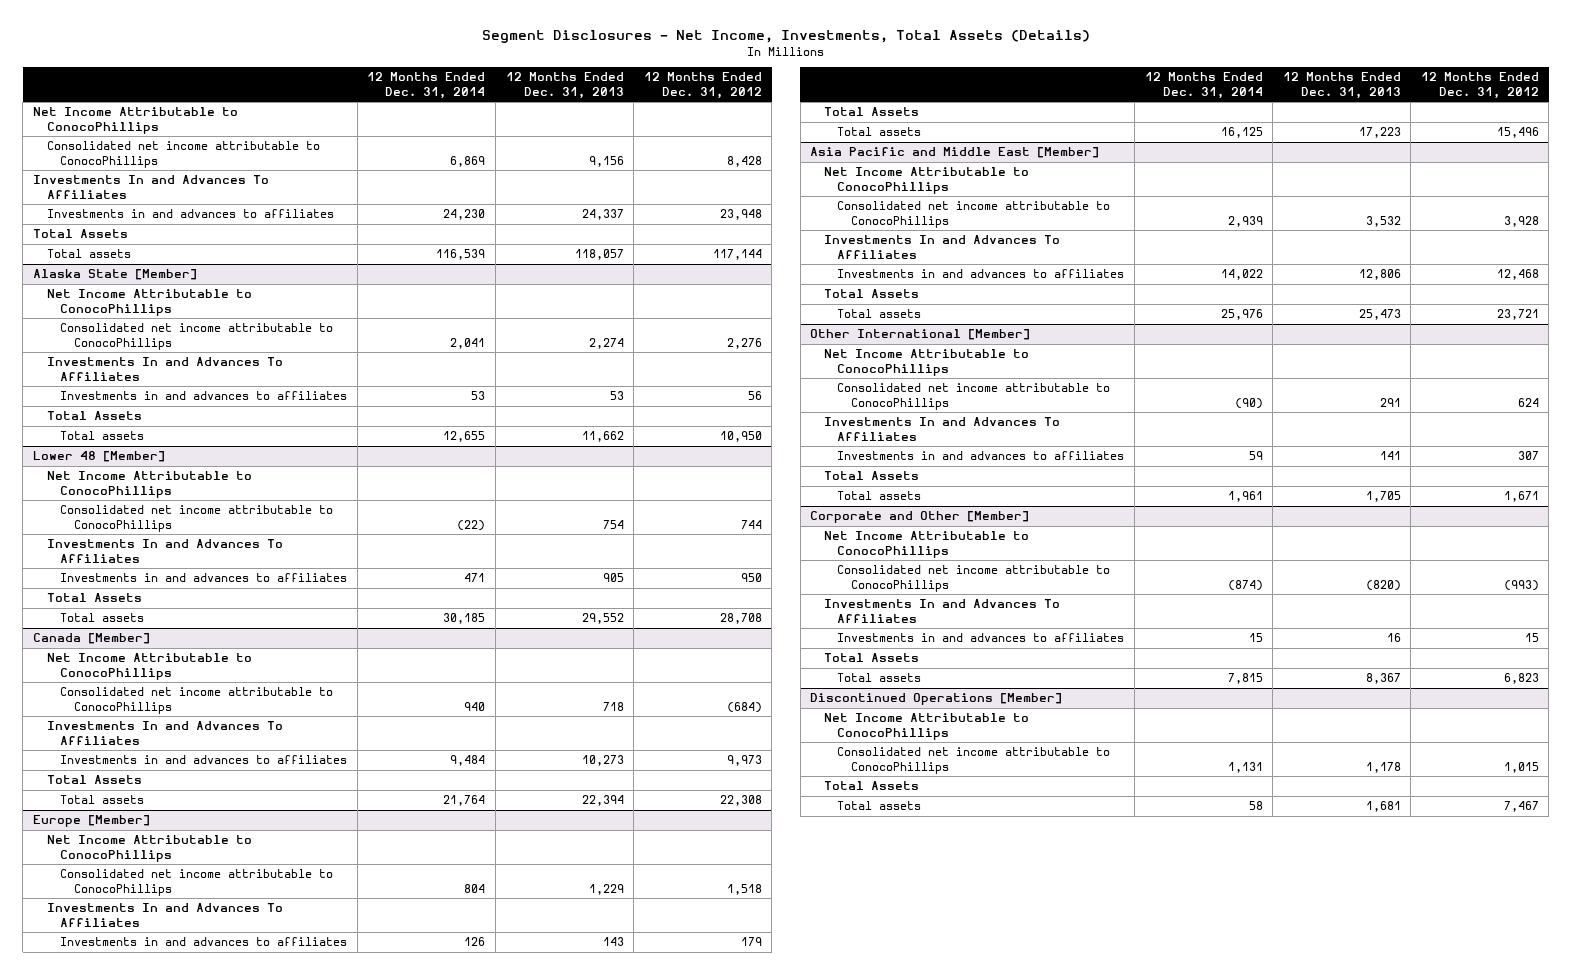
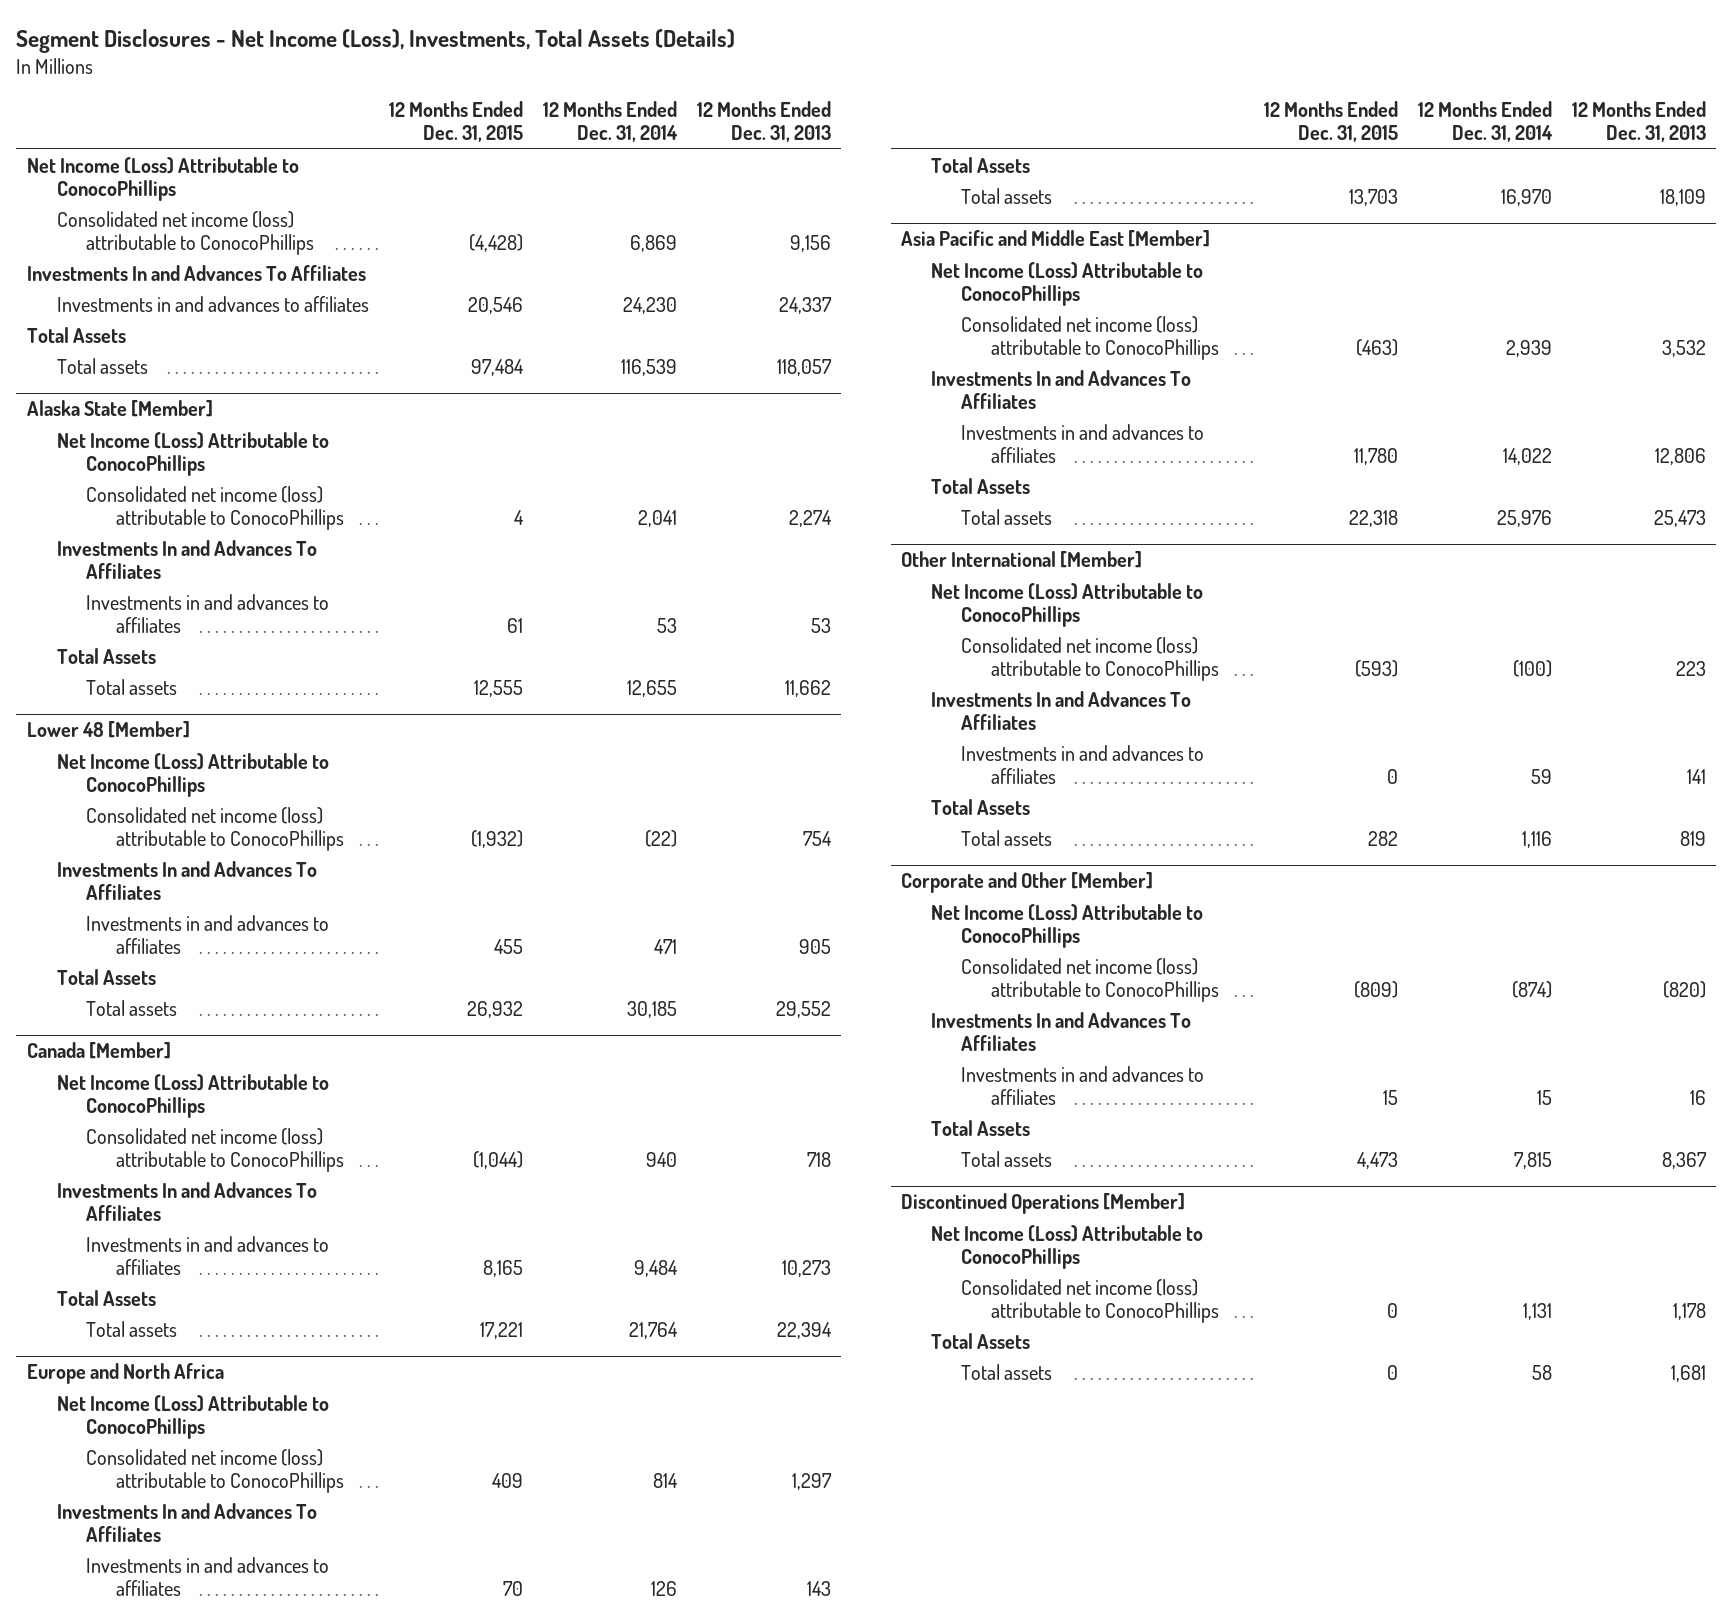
[481,30,1090,44] Segment Disclosures - Net Income, Investments, Total Assets (Details) -> [16,29,736,54] Segment Disclosures - Net Income (Loss), Investments, Total Assets (Details)
[643,72,762,99] 12 Months Ended Dec. 31, 2012 -> none
none -> [388,101,523,143] 12 Months Ended Dec. 31, 2015
[32,107,238,134] Net Income Attributable to ConocoPhillips -> [26,156,299,202] Net Income (Loss) Attributable to ConocoPhillips
[46,141,320,168] Consolidated net income attributable to ConocoPhillips -> [56,210,315,256] Consolidated net income (loss) attributable to ConocoPhillips
[46,289,252,316] Net Income Attributable to ConocoPhillips -> [56,431,329,477] Net Income (Loss) Attributable to ConocoPhillips
[60,323,334,350] Consolidated net income attributable to ConocoPhillips -> [86,485,345,531] Consolidated net income (loss) attributable to ConocoPhillips
[46,471,252,498] Net Income Attributable to ConocoPhillips -> [56,752,329,798] Net Income (Loss) Attributable to ConocoPhillips
[60,505,334,532] Consolidated net income attributable to ConocoPhillips -> [86,806,345,852] Consolidated net income (loss) attributable to ConocoPhillips
[46,653,252,680] Net Income Attributable to ConocoPhillips -> [56,1073,329,1119] Net Income (Loss) Attributable to ConocoPhillips
[60,687,334,714] Consolidated net income attributable to ConocoPhillips -> [86,1127,345,1173] Consolidated net income (loss) attributable to ConocoPhillips
[32,815,150,828] Europe [Member] -> [26,1363,224,1385] Europe and North Africa
[46,835,252,862] Net Income Attributable to ConocoPhillips -> [56,1394,329,1440] Net Income (Loss) Attributable to ConocoPhillips
[60,869,334,896] Consolidated net income attributable to ConocoPhillips -> [86,1448,345,1494] Consolidated net income (loss) attributable to ConocoPhillips
[464,883,486,893] 804 -> [653,1473,679,1489] 814
[588,883,624,895] 1,229 -> [792,1473,833,1491] 1,297
[1220,127,1263,139] 16,125 -> [1500,188,1552,206] 16,970
[1358,127,1401,139] 17,223 -> [1660,188,1707,206] 18,109
[823,167,1029,194] Net Income Attributable to ConocoPhillips -> [931,261,1204,307] Net Income (Loss) Attributable to ConocoPhillips
[837,201,1111,228] Consolidated net income attributable to ConocoPhillips -> [961,315,1220,361] Consolidated net income (loss) attributable to ConocoPhillips
[823,349,1029,376] Net Income Attributable to ConocoPhillips -> [931,582,1204,628] Net Income (Loss) Attributable to ConocoPhillips
[837,383,1111,410] Consolidated net income attributable to ConocoPhillips -> [961,636,1220,682] Consolidated net income (loss) attributable to ConocoPhillips
[1234,397,1263,409] (90) -> [1512,660,1552,678] (100)
[1379,397,1401,407] 291 -> [1676,661,1707,677] 223
[1227,491,1263,503] 1,961 -> [1521,830,1552,848] 1,116
[1365,491,1401,503] 1,705 -> [1680,830,1707,846] 819
[823,531,1029,558] Net Income Attributable to ConocoPhillips -> [931,903,1204,949] Net Income (Loss) Attributable to ConocoPhillips
[837,565,1111,592] Consolidated net income attributable to ConocoPhillips -> [961,957,1220,1003] Consolidated net income (loss) attributable to ConocoPhillips
[823,713,1029,740] Net Income Attributable to ConocoPhillips -> [931,1224,1204,1270] Net Income (Loss) Attributable to ConocoPhillips
[837,747,1111,774] Consolidated net income attributable to ConocoPhillips -> [961,1278,1220,1324] Consolidated net income (loss) attributable to ConocoPhillips

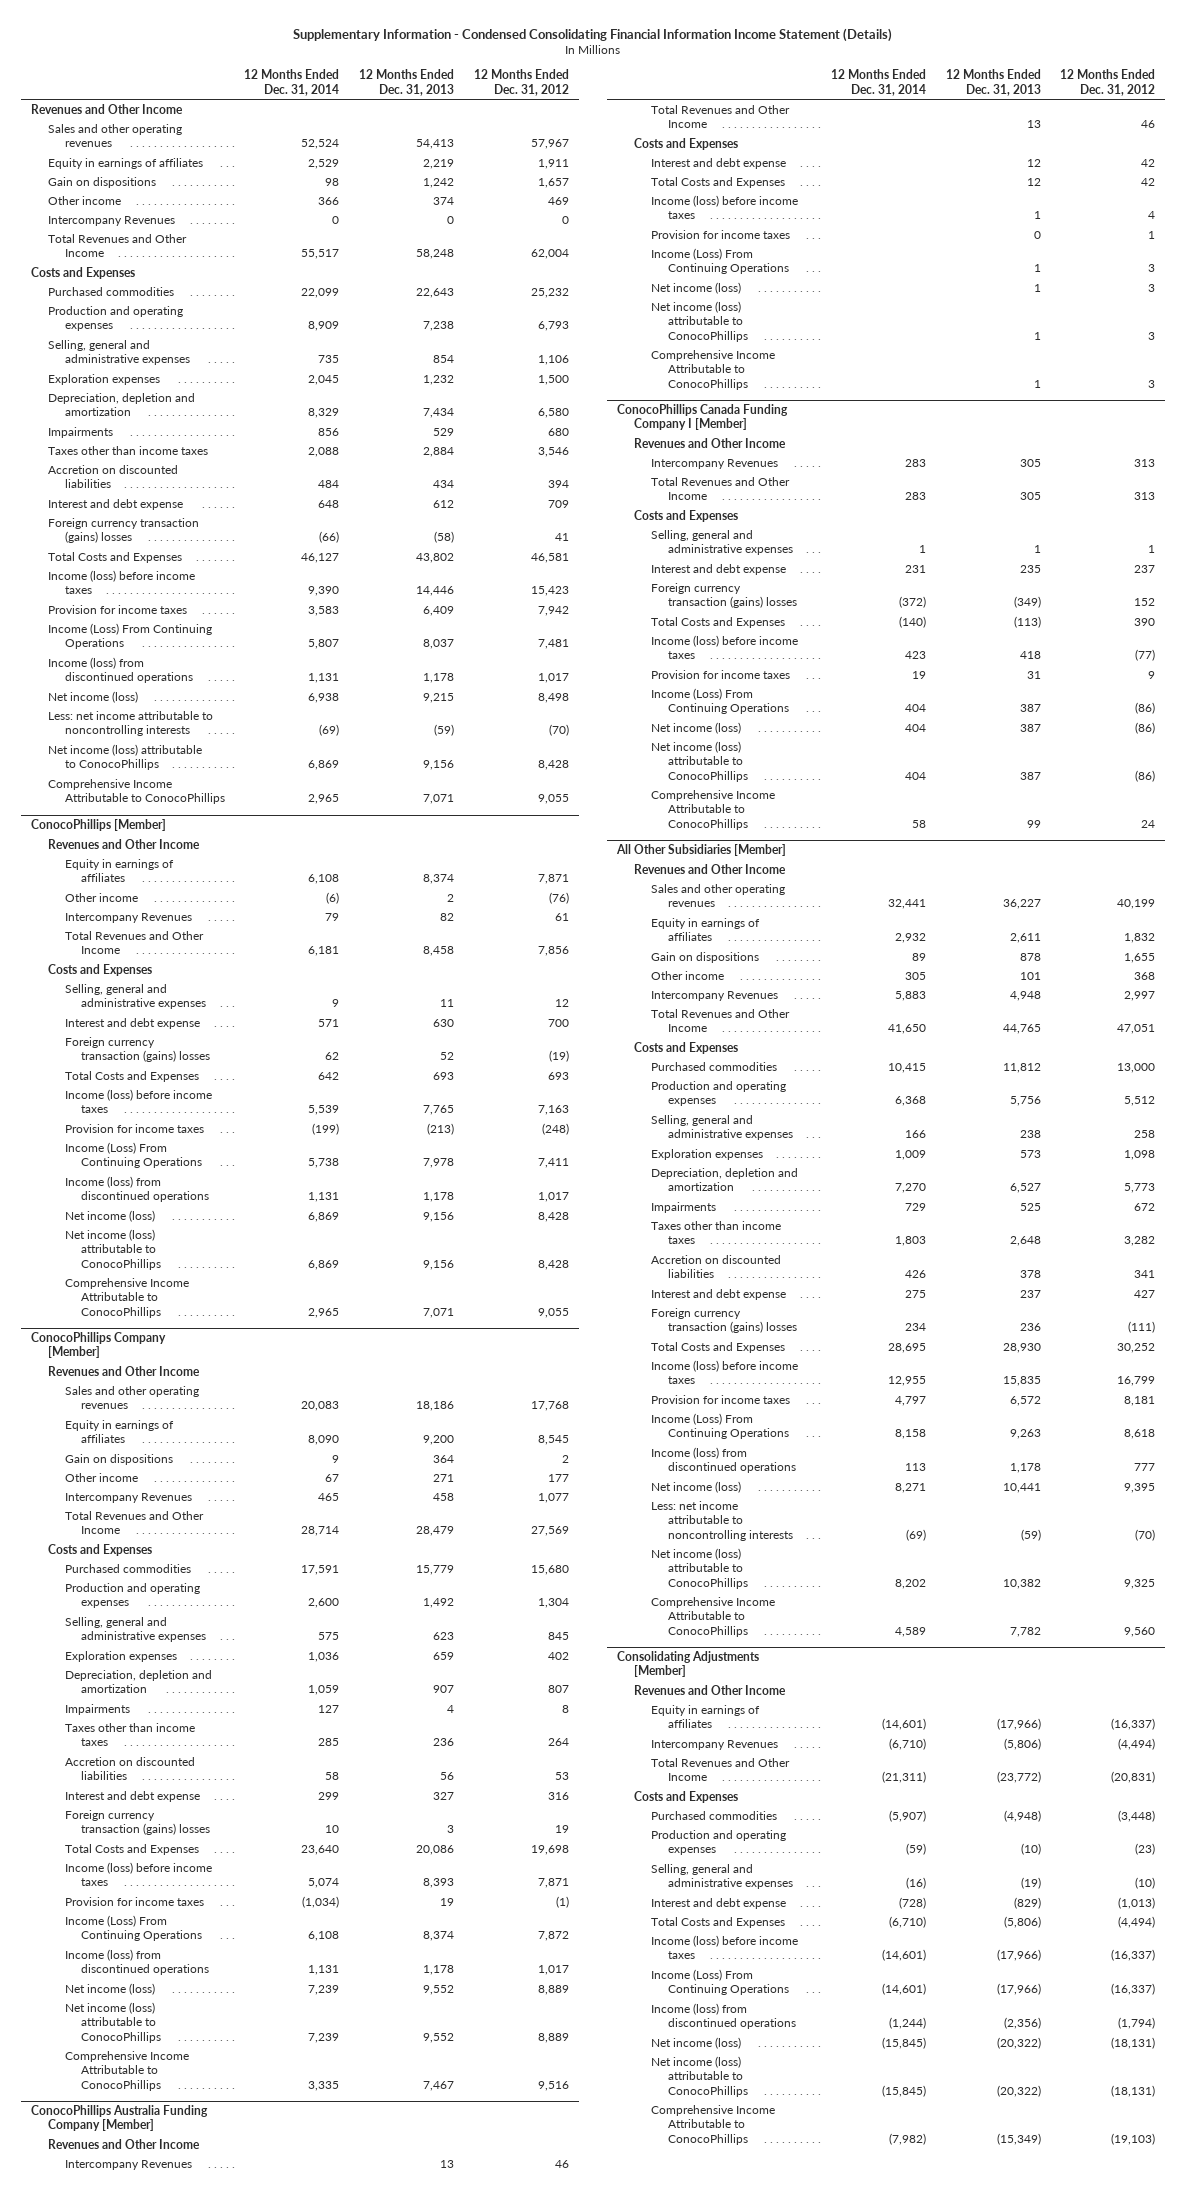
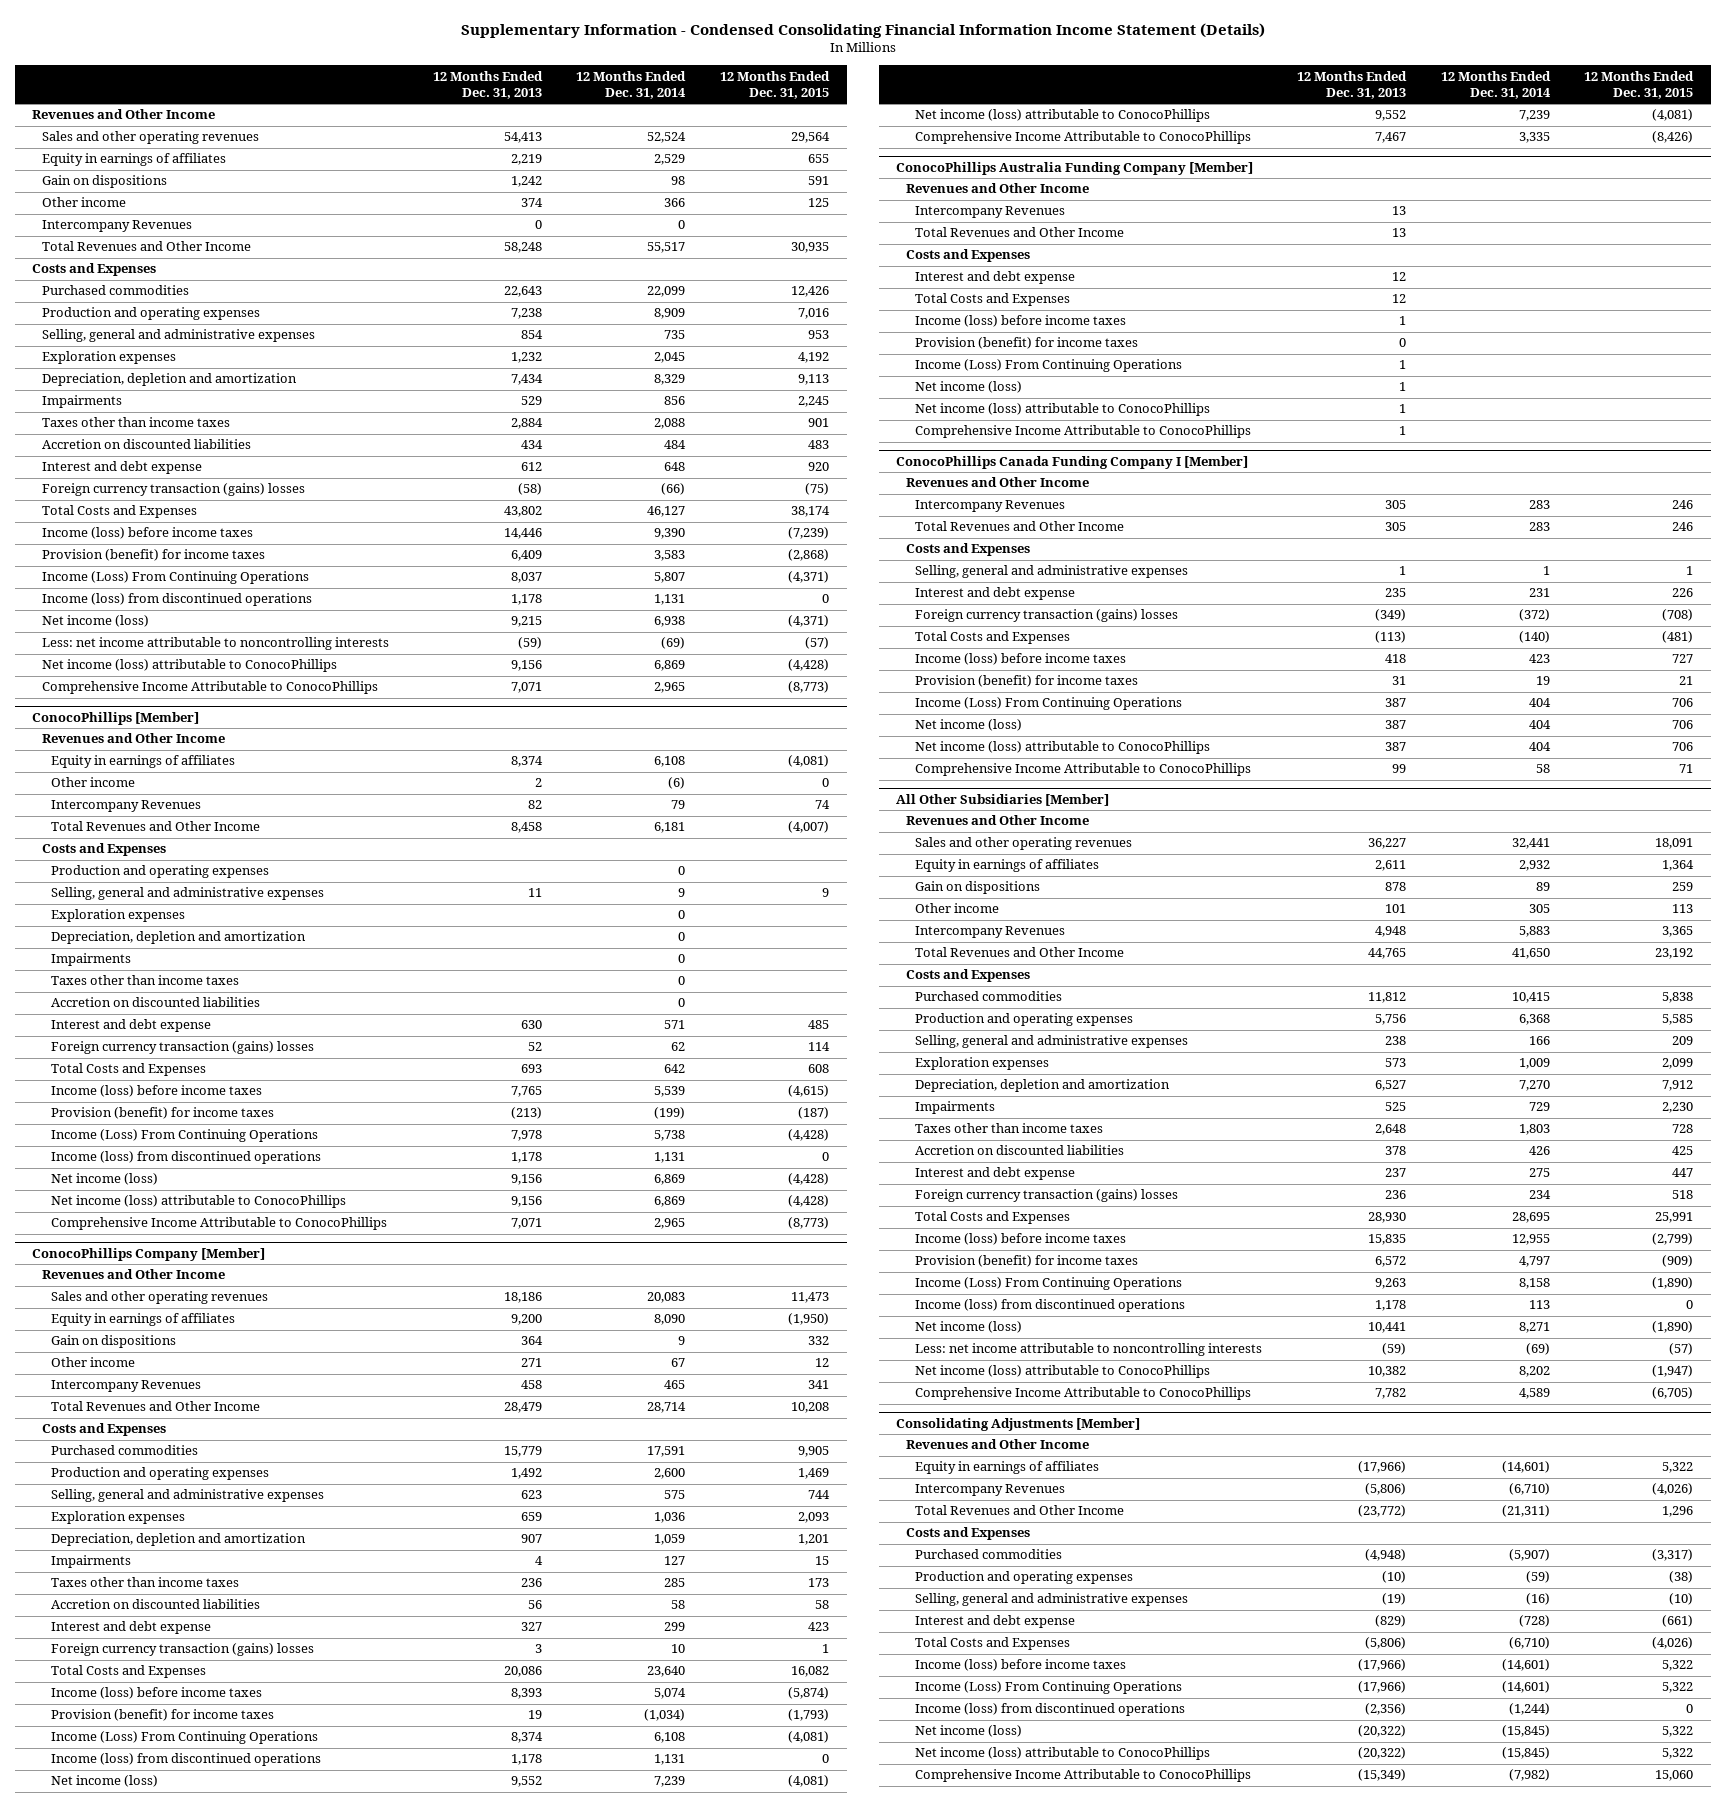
[474,69,570,96] 12 Months Ended Dec. 31, 2012 -> none
none -> [720,70,831,100] 12 Months Ended Dec. 31, 2015
[47,604,187,614] Provision for income taxes -> [41,549,265,562] Provision (benefit) for income taxes
none -> [50,865,269,879] Production and operating expenses
none -> [50,909,185,923] Exploration expenses
none -> [50,931,306,945] Depreciation, depletion and amortization
none -> [50,953,131,967] Impairments
none -> [50,975,239,986] Taxes other than income taxes
none -> [50,997,260,1008] Accretion on discounted liabilities
[64,1123,204,1133] Provision for income taxes -> [50,1107,274,1120] Provision (benefit) for income taxes
[64,1896,204,1906] Provision for income taxes -> [50,1709,274,1722] Provision (benefit) for income taxes
[650,229,790,239] Provision for income taxes -> [914,337,1138,350] Provision (benefit) for income taxes
[650,669,790,679] Provision for income taxes -> [914,675,1138,688] Provision (benefit) for income taxes
[650,1394,790,1404] Provision for income taxes -> [914,1255,1138,1268] Provision (benefit) for income taxes

